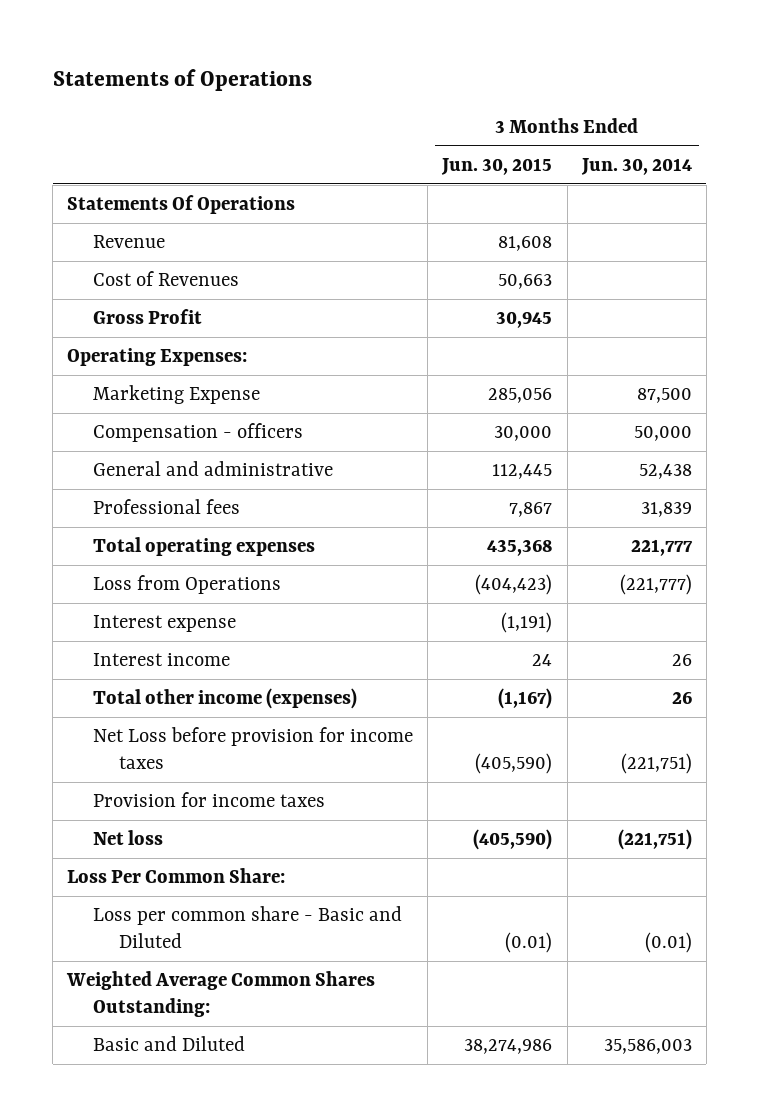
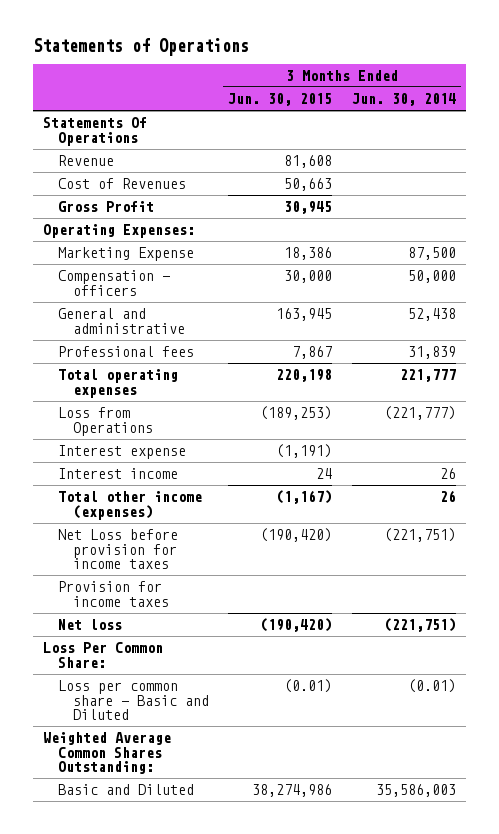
[488,388,553,404] 285,056 -> [284,247,333,261] 18,386
[492,464,553,480] 112,445 -> [276,308,333,322] 163,945
[487,539,553,557] 435,368 -> [276,369,333,383] 220,198
[475,574,553,596] (404,423) -> [260,406,333,421] (189,253)
[475,753,553,775] (405,590) -> [260,528,333,543] (190,420)
[473,829,553,851] (405,590) -> [260,618,333,633] (190,420)

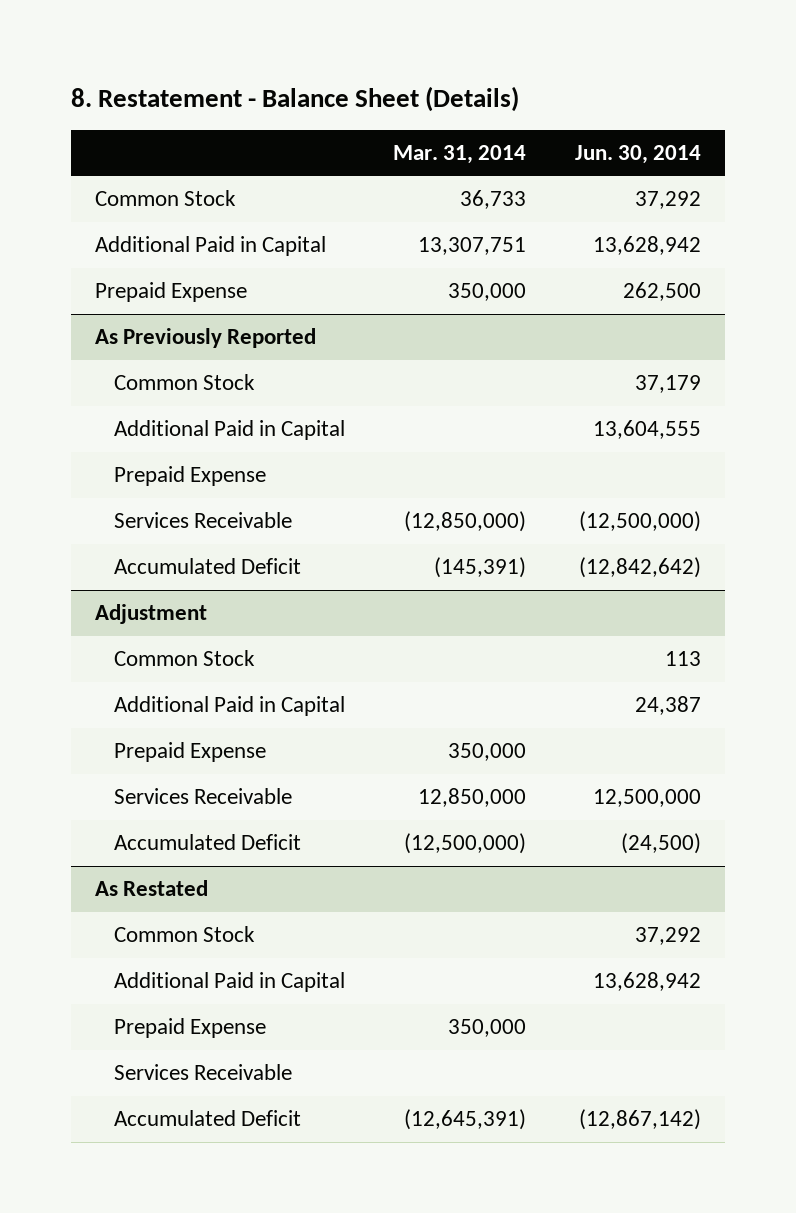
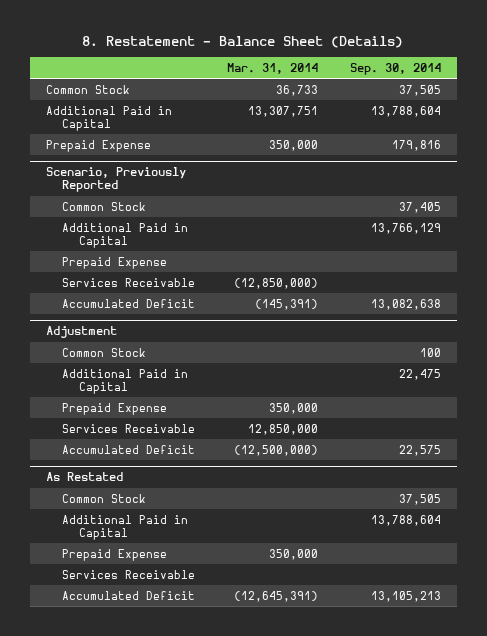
[574,145,701,165] Jun. 30, 2014 -> none
none -> [350,62,442,75] Sep. 30, 2014
[95,328,317,349] As Previously Reported -> [45,167,186,193] Scenario, Previously Reported

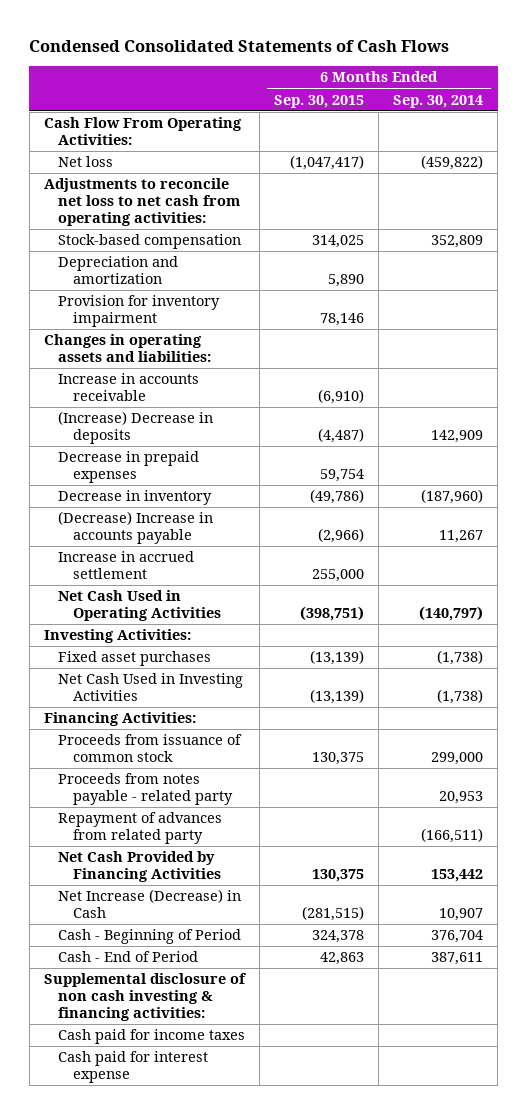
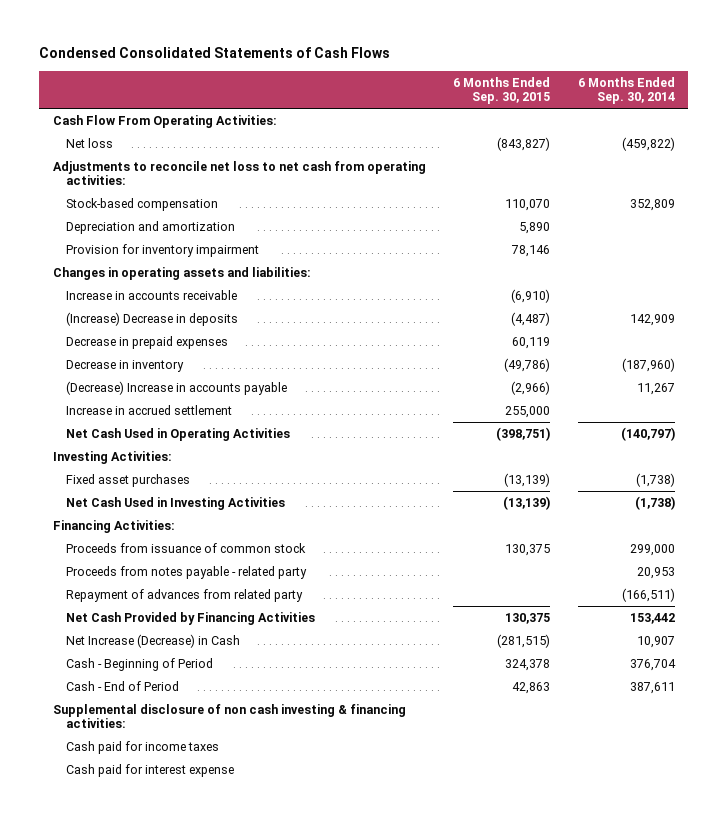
[290,155,365,171] (1,047,417) -> [497,136,551,151] (843,827)
[312,235,365,249] 314,025 -> [505,198,551,211] 110,070
[320,469,365,483] 59,754 -> [512,336,551,349] 60,119

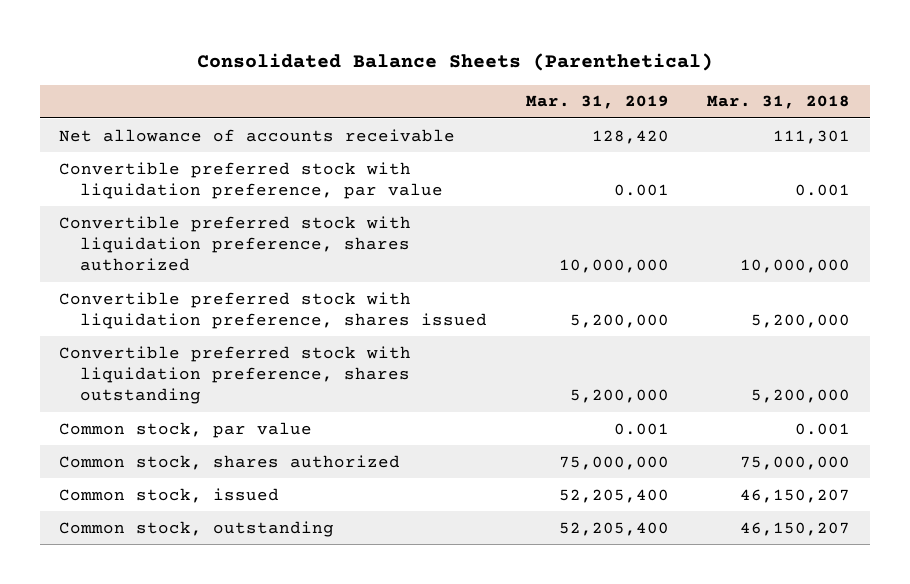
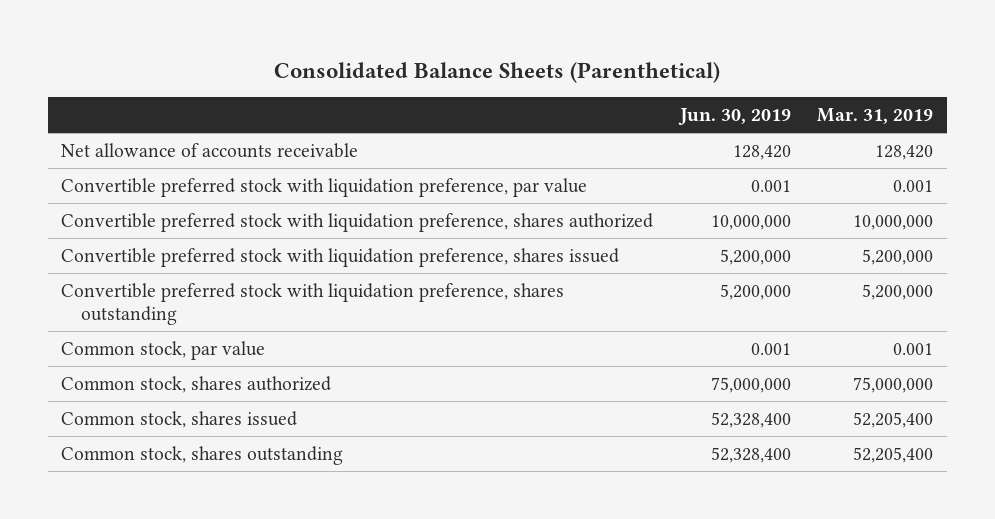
[707,95,851,110] Mar. 31, 2018 -> none
none -> [677,108,791,126] Jun. 30, 2019
[59,487,280,503] Common stock, issued -> [61,410,298,428] Common stock, shares issued
[59,520,335,537] Common stock, outstanding -> [61,445,344,465] Common stock, shares outstanding

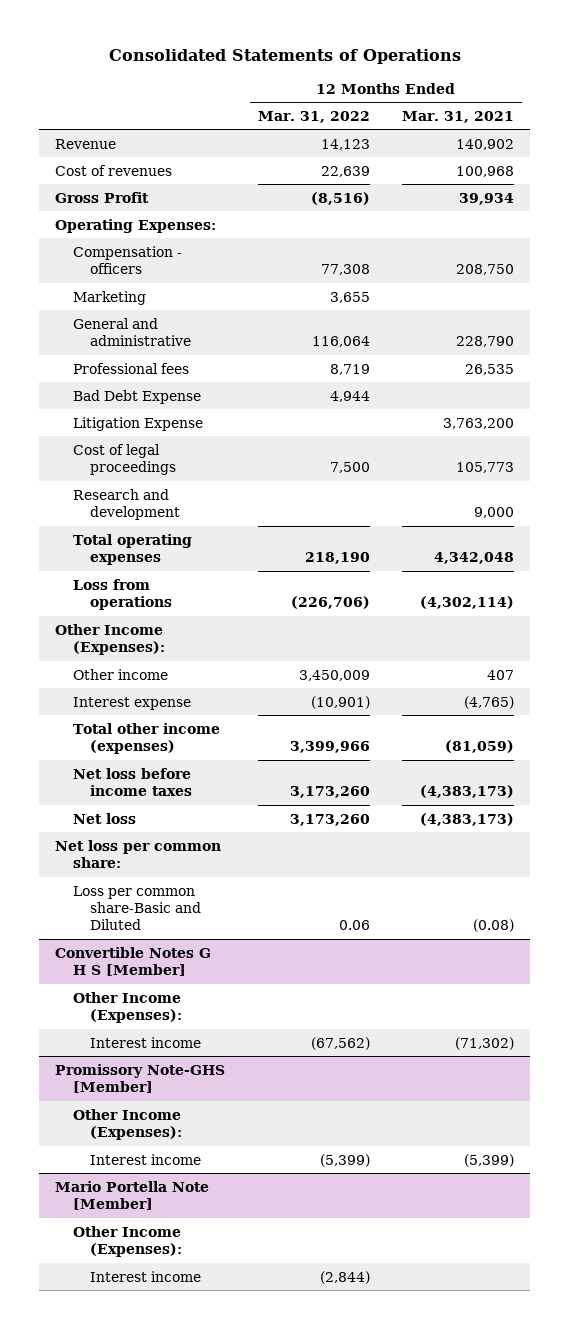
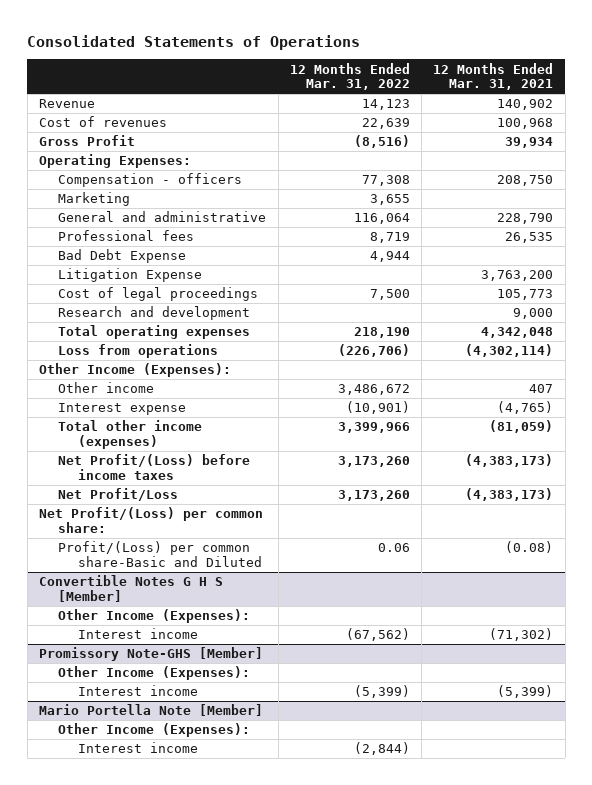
[298,669,370,681] 3,450,009 -> [337,384,410,396] 3,486,672
[72,767,192,797] Net loss before income taxes -> [58,454,251,480] Net Profit/(Loss) before income taxes
[72,812,136,824] Net loss -> [58,488,179,502] Net Profit/Loss
[55,839,222,869] Net loss per common share: -> [38,507,263,533] Net Profit/(Loss) per common share:
[72,885,201,931] Loss per common share-Basic and Diluted -> [58,541,263,567] Profit/(Loss) per common share-Basic and Diluted

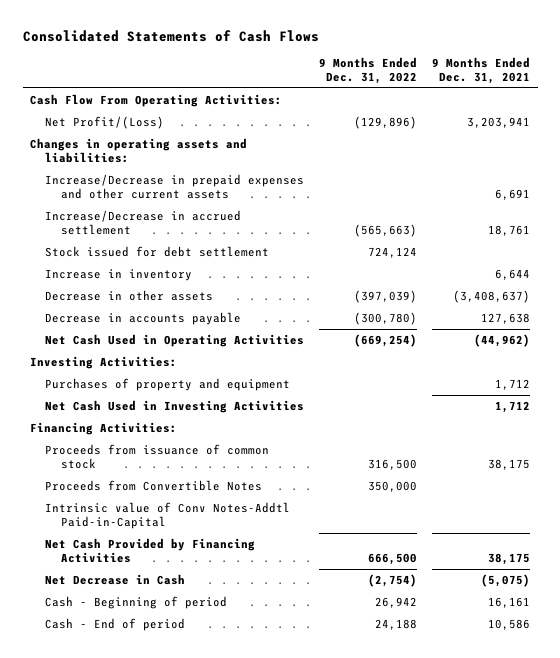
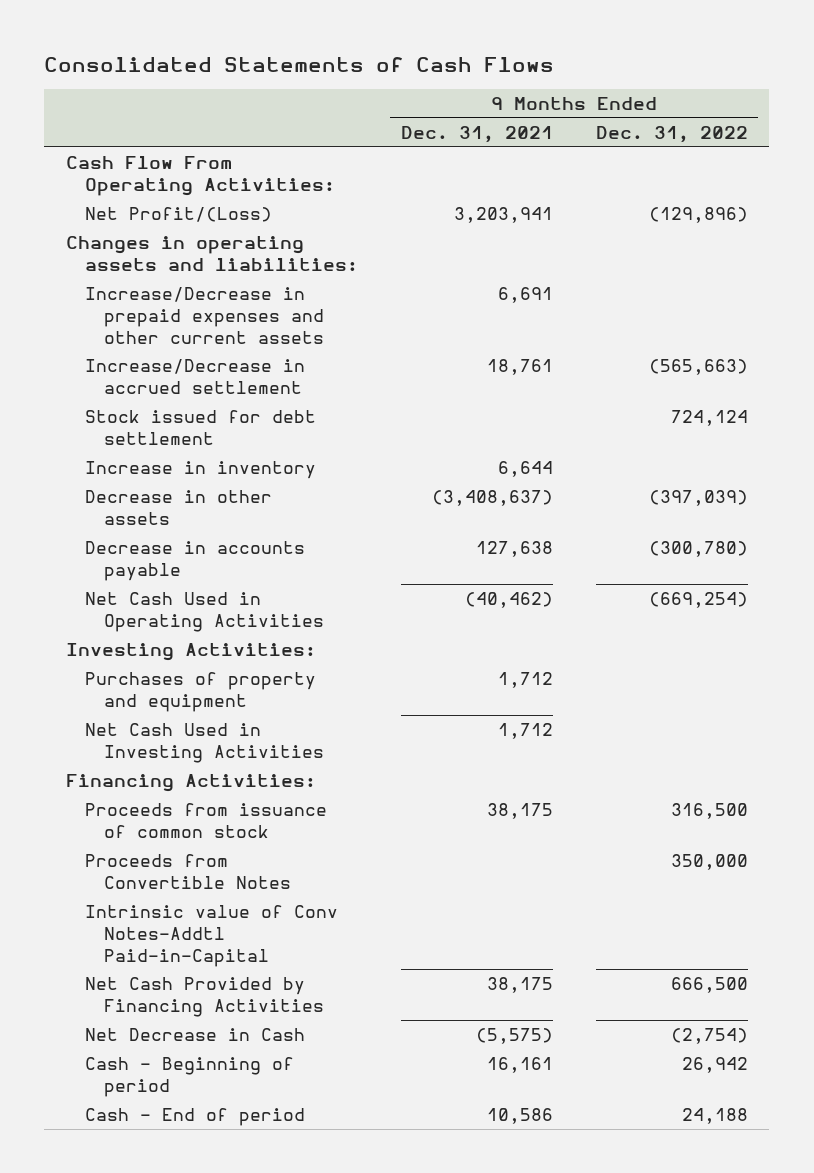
[474,333,531,347] (44,962) -> [464,592,553,609] (40,462)
[481,573,531,587] (5,075) -> [475,1028,553,1045] (5,575)

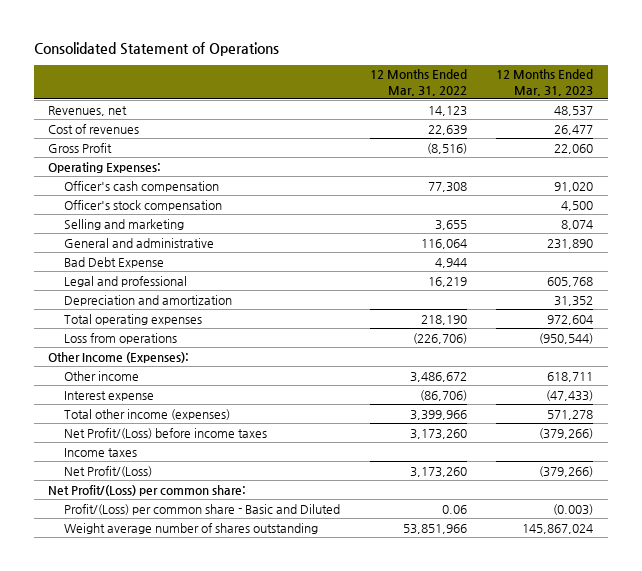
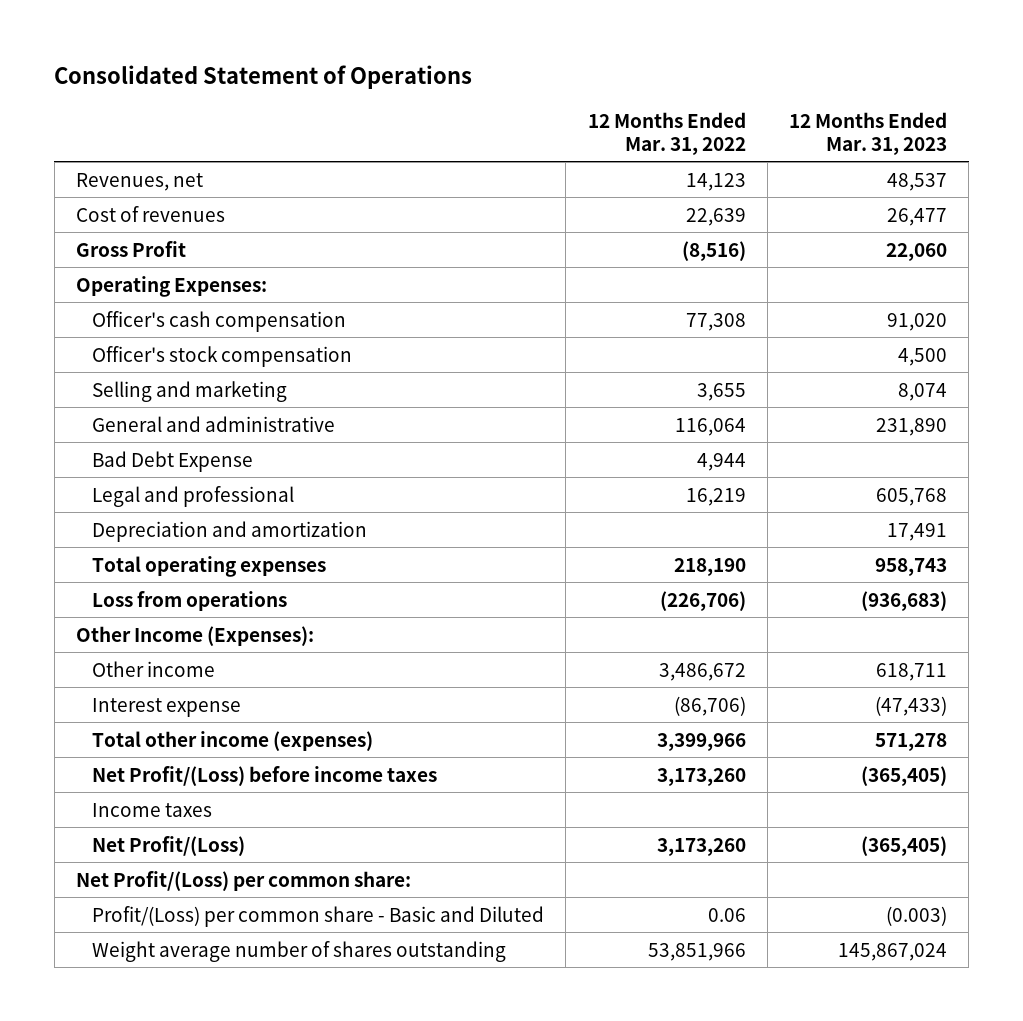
[554,295,594,306] 31,352 -> [887,522,948,541] 17,491
[547,314,594,325] 972,604 -> [875,557,948,576] 958,743
[539,332,594,344] (950,544) -> [861,590,948,611] (936,683)
[539,427,594,439] (379,266) -> [861,765,948,786] (365,405)
[539,465,594,477] (379,266) -> [861,835,948,856] (365,405)

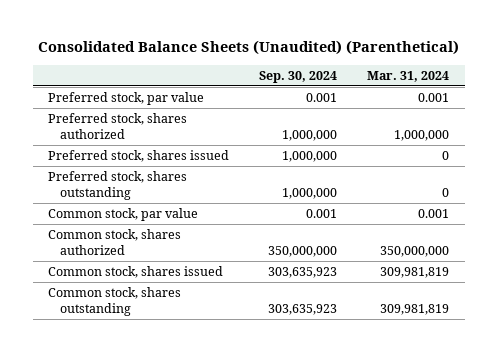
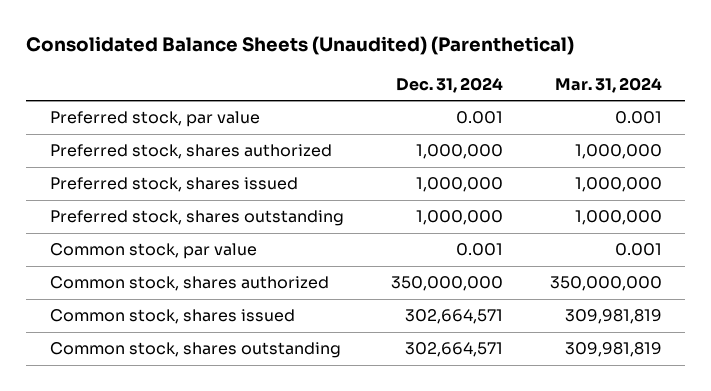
[259,70,338,83] Sep. 30, 2024 -> none
none -> [395,76,503,93] Dec. 31, 2024
[442,150,450,160] 0 -> [574,177,662,193] 1,000,000
[442,187,450,197] 0 -> [574,210,662,226] 1,000,000

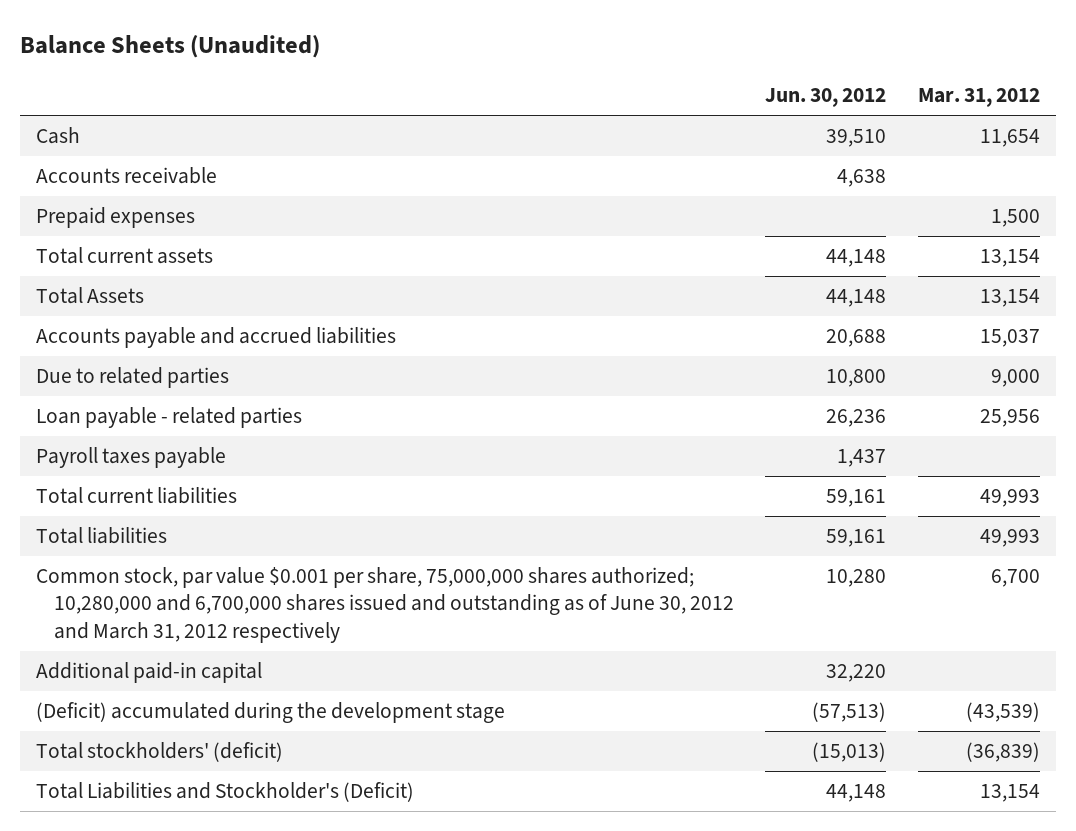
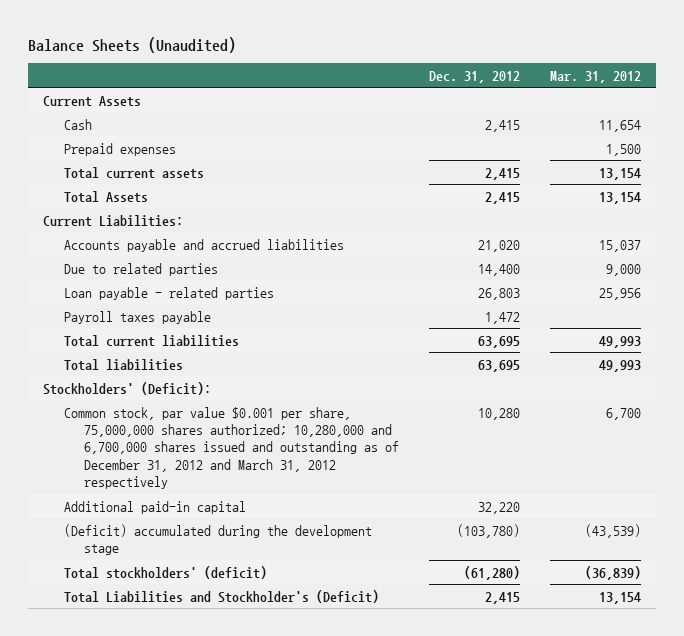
[765,87,887,107] Jun. 30, 2012 -> none
none -> [428,70,520,83] Dec. 31, 2012
none -> [43,95,142,107] Current Assets
[36,167,218,185] Accounts receivable -> none
none -> [43,214,184,227] Current Liabilities:
none -> [43,381,212,395] Stockholders' (Deficit):
[36,567,734,643] Common stock, par value $0.001 per share, 75,000,000 shares authorized; 10,280,000 and 6,700,000 shares issued and outstanding as of June 30, 2012 and March 31, 2012 respectively -> [63,406,400,490] Common stock, par value $0.001 per share, 75,000,000 shares authorized; 10,280,000 and 6,700,000 shares issued and outstanding as of December 31, 2012 and March 31, 2012 respectively

